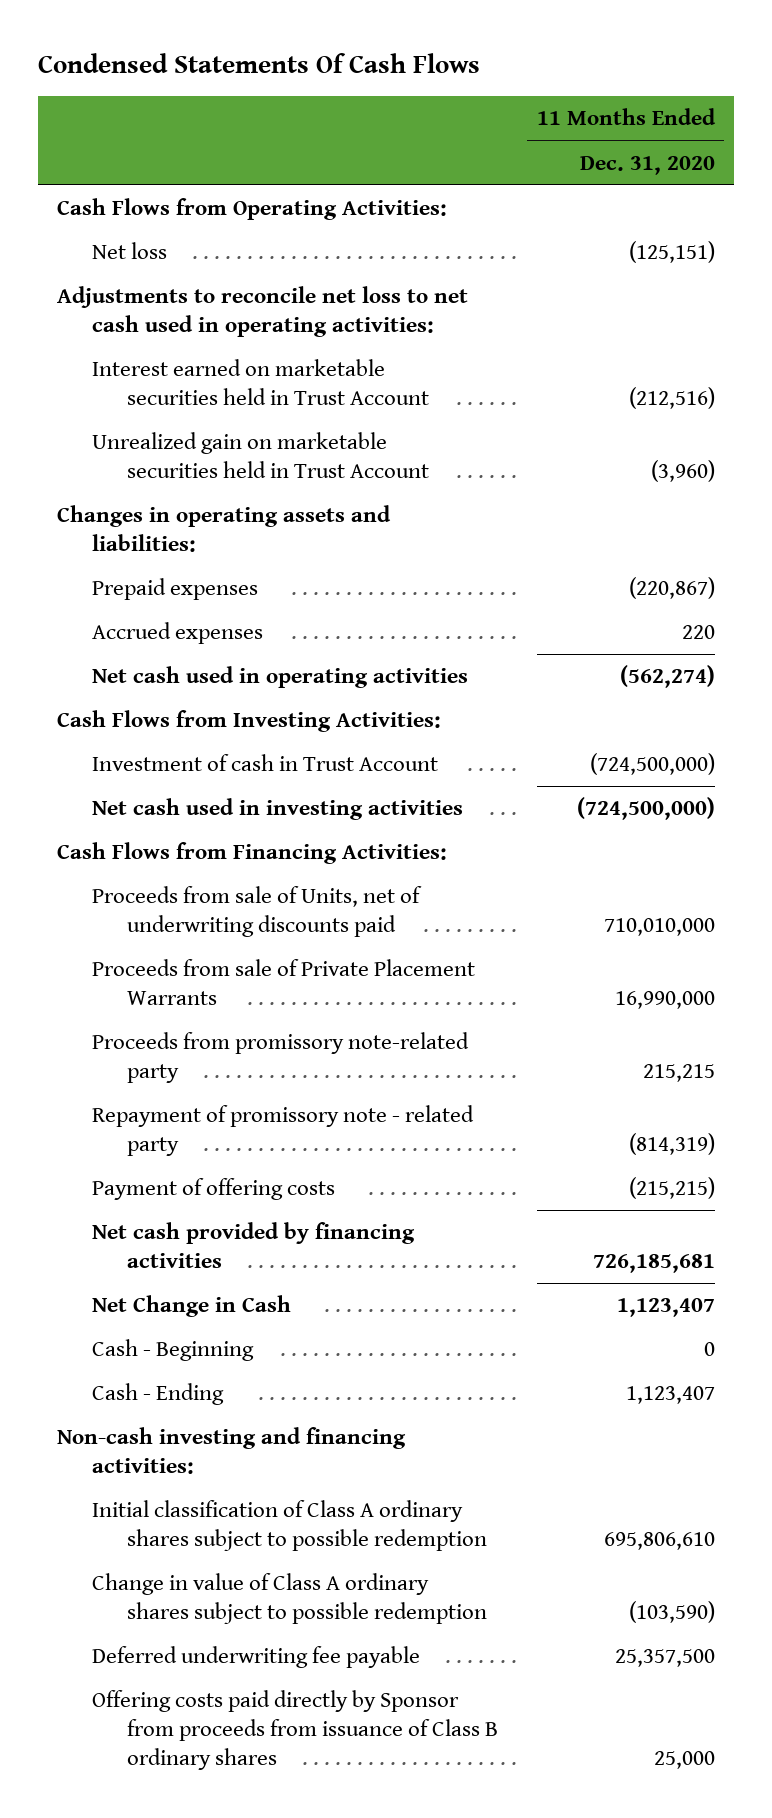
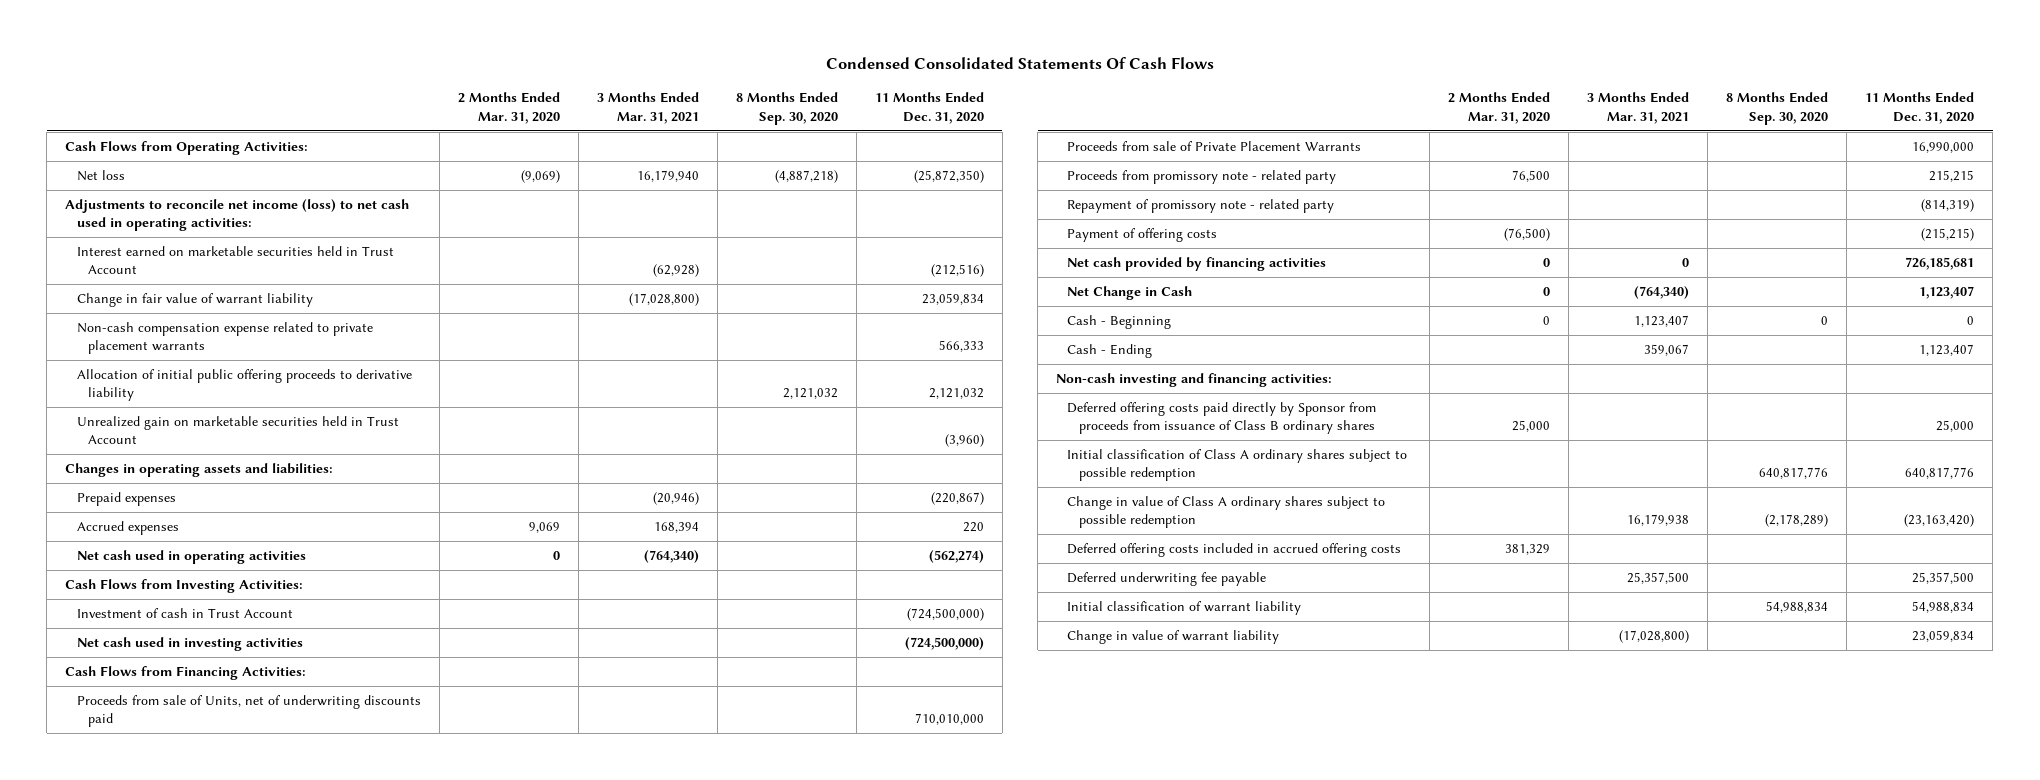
[37,53,480,74] Condensed Statements Of Cash Flows -> [825,56,1214,69] Condensed Consolidated Statements Of Cash Flows
none -> [457,92,560,124] 2 Months Ended Mar. 31, 2020
none -> [596,92,699,124] 3 Months Ended Mar. 31, 2021
none -> [735,92,838,125] 8 Months Ended Sep. 30, 2020
[628,241,715,264] (125,151) -> [913,170,984,184] (25,872,350)
[57,286,469,338] Adjustments to reconcile net loss to net cash used in operating activities: -> [65,199,410,232] Adjustments to reconcile net income (loss) to net cash used in operating activities:
none -> [76,293,313,308] Change in fair value of warrant liability
none -> [76,322,373,355] Non-cash compensation expense related to private placement warrants
none -> [76,369,412,402] Allocation of initial public offering proceeds to derivative liability
[92,1032,470,1084] Proceeds from promissory note-related party -> [1067,170,1337,185] Proceeds from promissory note - related party
none -> [1067,402,1377,435] Deferred offering costs paid directly by Sponsor from proceeds from issuance of Class B ordinary shares
[603,1532,715,1551] 695,806,610 -> [1905,467,1975,480] 640,817,776
[628,1601,715,1624] (103,590) -> [1904,514,1975,528] (23,163,420)
none -> [1067,543,1402,558] Deferred offering costs included in accrued offering costs
[92,1690,499,1771] Offering costs paid directly by Sponsor from proceeds from issuance of Class B ordinary shares -> none
none -> [1067,601,1302,616] Initial classification of warrant liability
none -> [1067,630,1280,645] Change in value of warrant liability

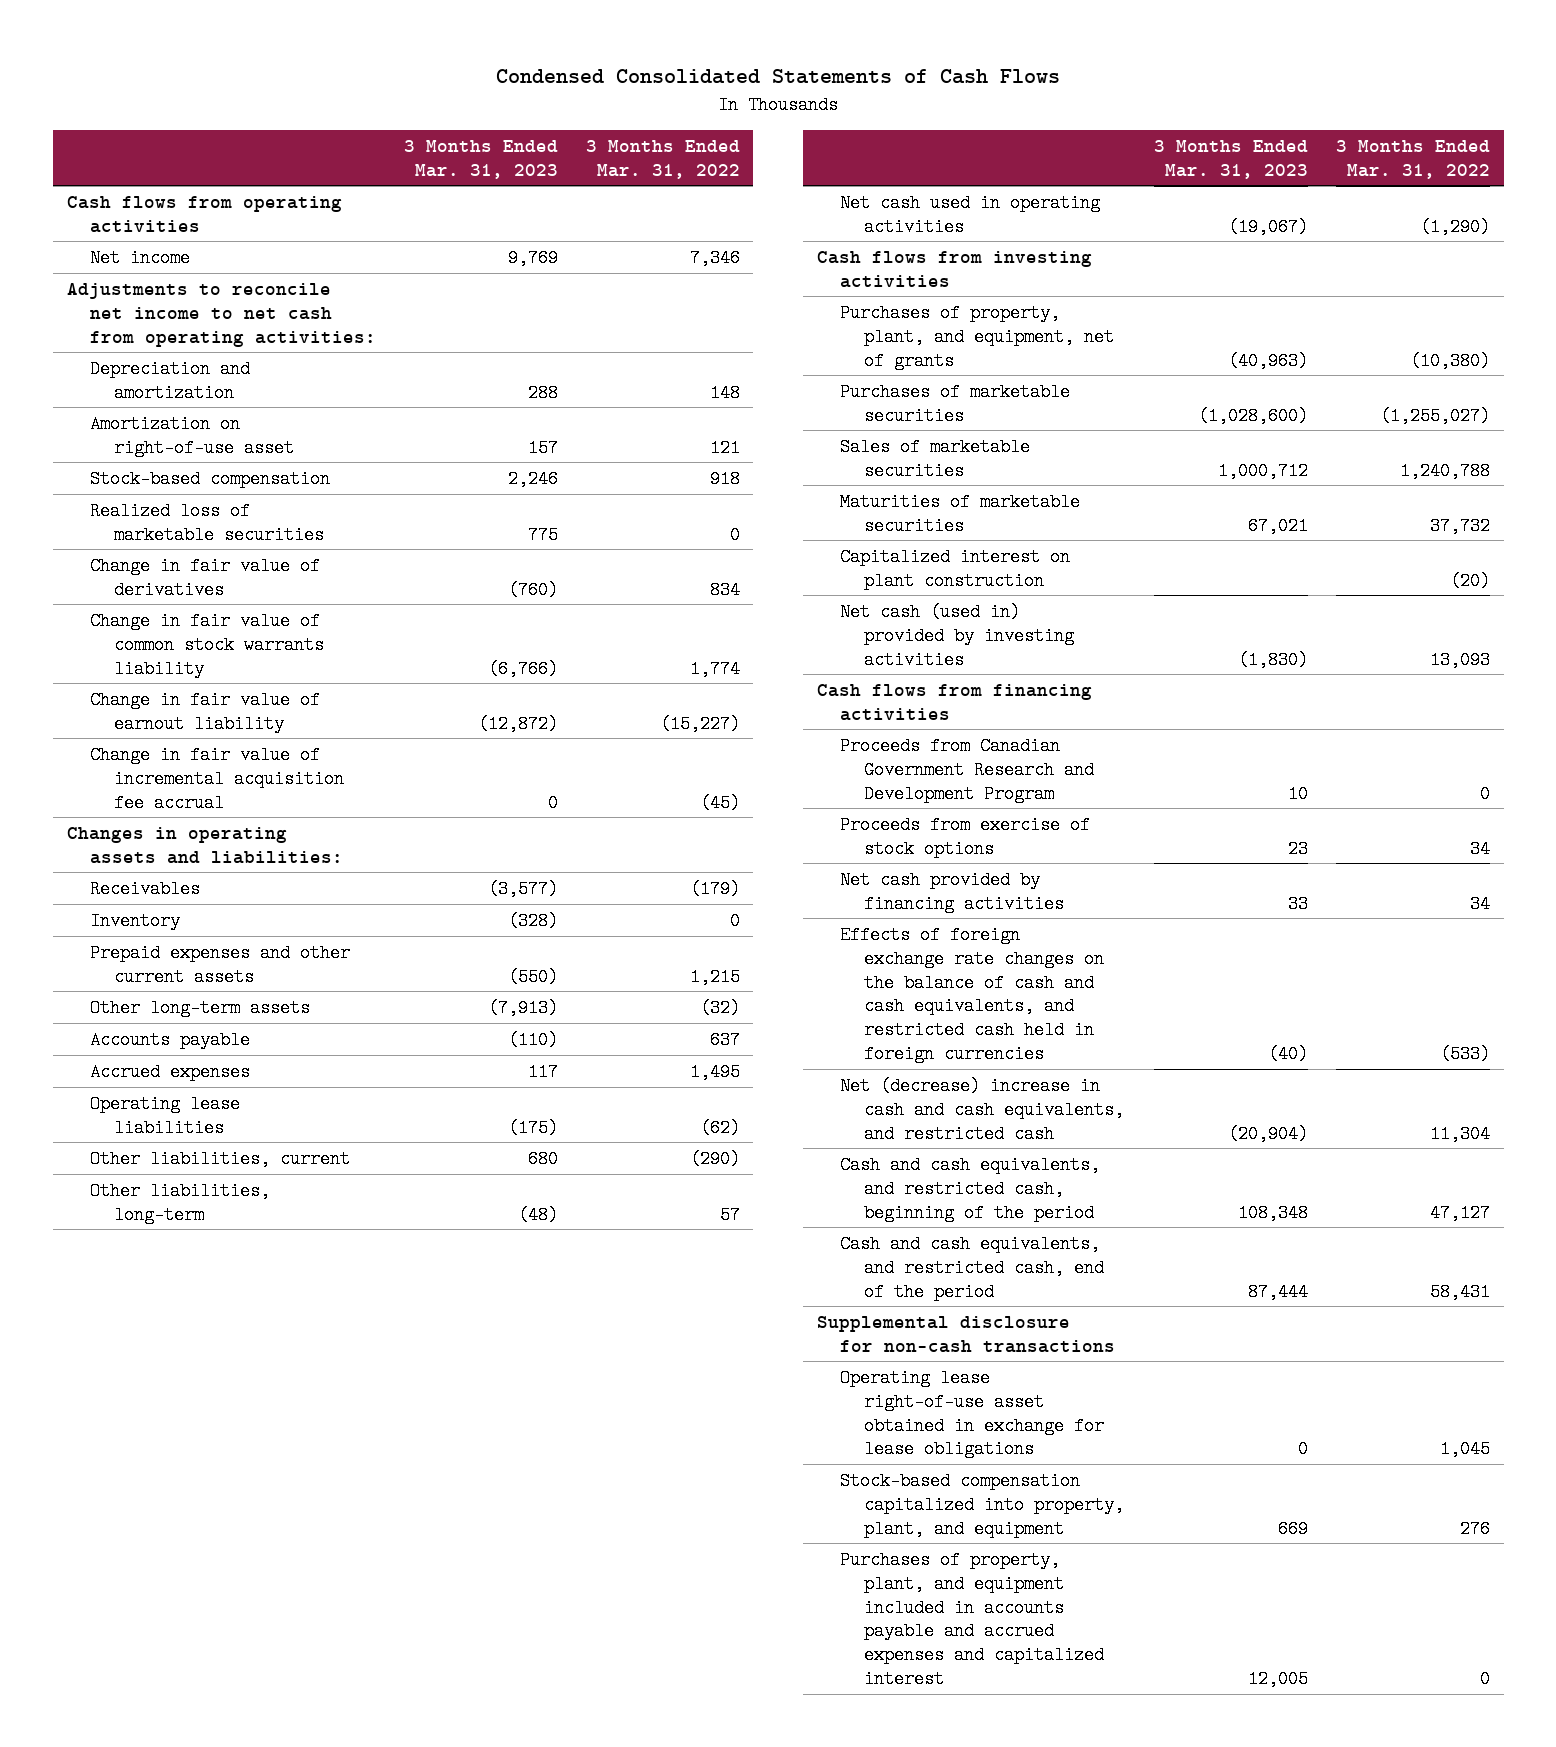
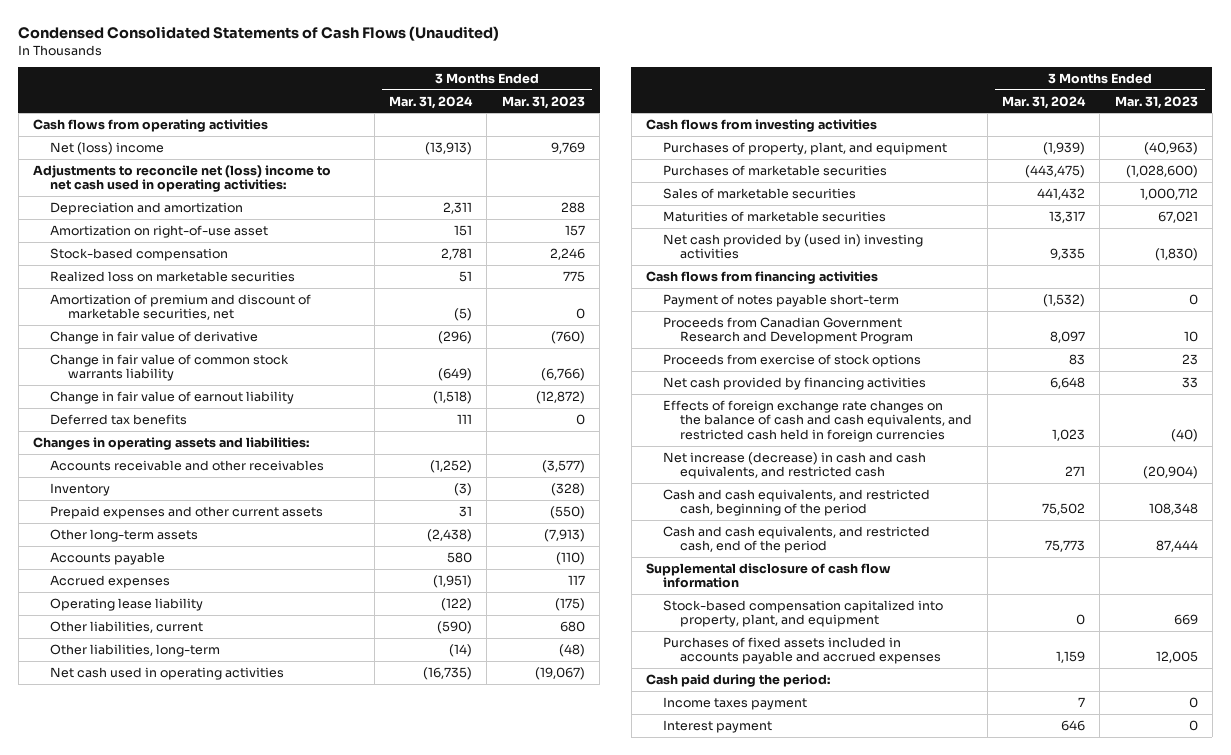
[496,69,1061,85] Condensed Consolidated Statements of Cash Flows -> [18,25,500,41] Condensed Consolidated Statements of Cash Flows (Unaudited)
[585,139,740,179] 3 Months Ended Mar. 31, 2022 -> none
none -> [389,95,474,109] Mar. 31, 2024
[90,248,191,267] Net income -> [50,141,165,155] Net (loss) income
[66,282,377,347] Adjustments to reconcile net income to net cash from operating activities: -> [32,164,331,193] Adjustments to reconcile net (loss) income to net cash used in operating activities:
[90,501,324,544] Realized loss of marketable securities -> [50,270,296,282] Realized loss on marketable securities
none -> [50,293,312,321] Amortization of premium and discount of marketable securities, net
[90,556,321,599] Change in fair value of derivatives -> [50,330,259,344] Change in fair value of derivative
[90,745,344,812] Change in fair value of incremental acquisition fee accrual -> none
none -> [50,413,188,425] Deferred tax benefits
[90,879,201,898] Receivables -> [50,459,325,471] Accounts receivable and other receivables
[90,1094,241,1137] Operating lease liabilities -> [50,597,204,611] Operating lease liability
[840,303,1114,370] Purchases of property, plant, and equipment, net of grants -> [663,141,948,155] Purchases of property, plant, and equipment
[840,547,1071,590] Capitalized interest on plant construction -> none
[840,602,1074,669] Net cash (used in) provided by investing activities -> [663,233,924,260] Net cash provided by (used in) investing activities
none -> [663,293,900,307] Payment of notes payable short-term
[840,1076,1124,1143] Net (decrease) increase in cash and cash equivalents, and restricted cash -> [663,451,927,480] Net increase (decrease) in cash and cash equivalents, and restricted cash
[840,1368,1104,1459] Operating lease right-of-use asset obtained in exchange for lease obligations -> none
[816,1315,1116,1353] Supplemental disclosure for non-cash transactions -> [645,562,891,589] Supplemental disclosure of cash flow information
[840,1550,1104,1689] Purchases of property, plant, and equipment included in accounts payable and accrued expenses and capitalized interest -> [663,636,942,665] Purchases of fixed assets included in accounts payable and accrued expenses
none -> [645,673,830,687] Cash paid during the period:
none -> [663,696,808,710] Income taxes payment
none -> [663,719,773,733] Interest payment

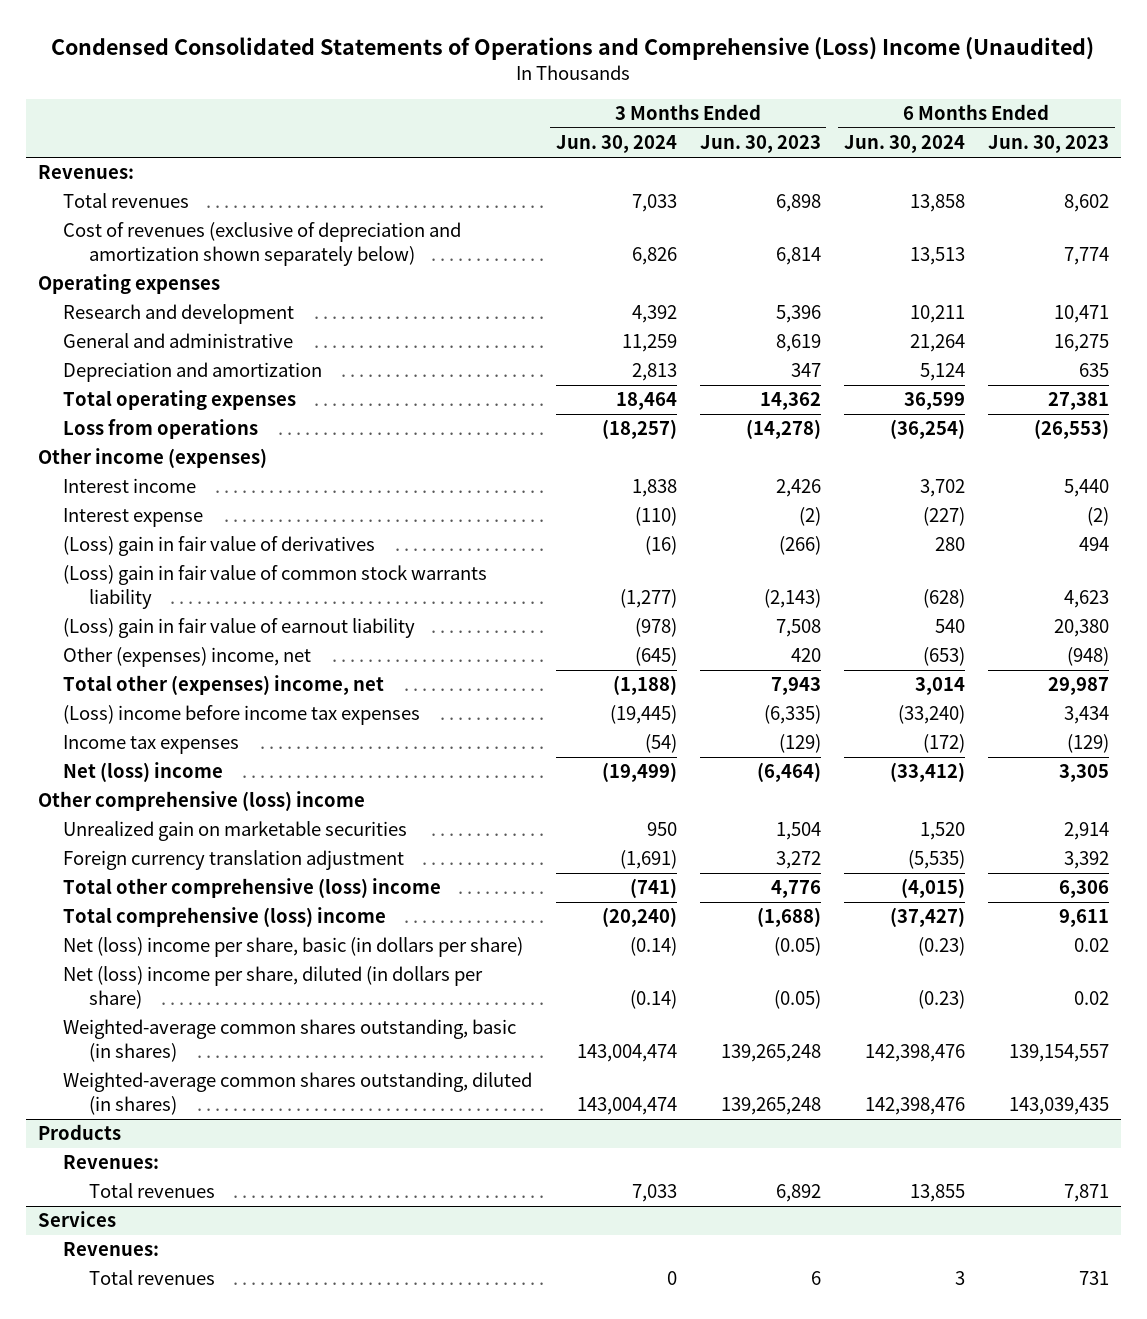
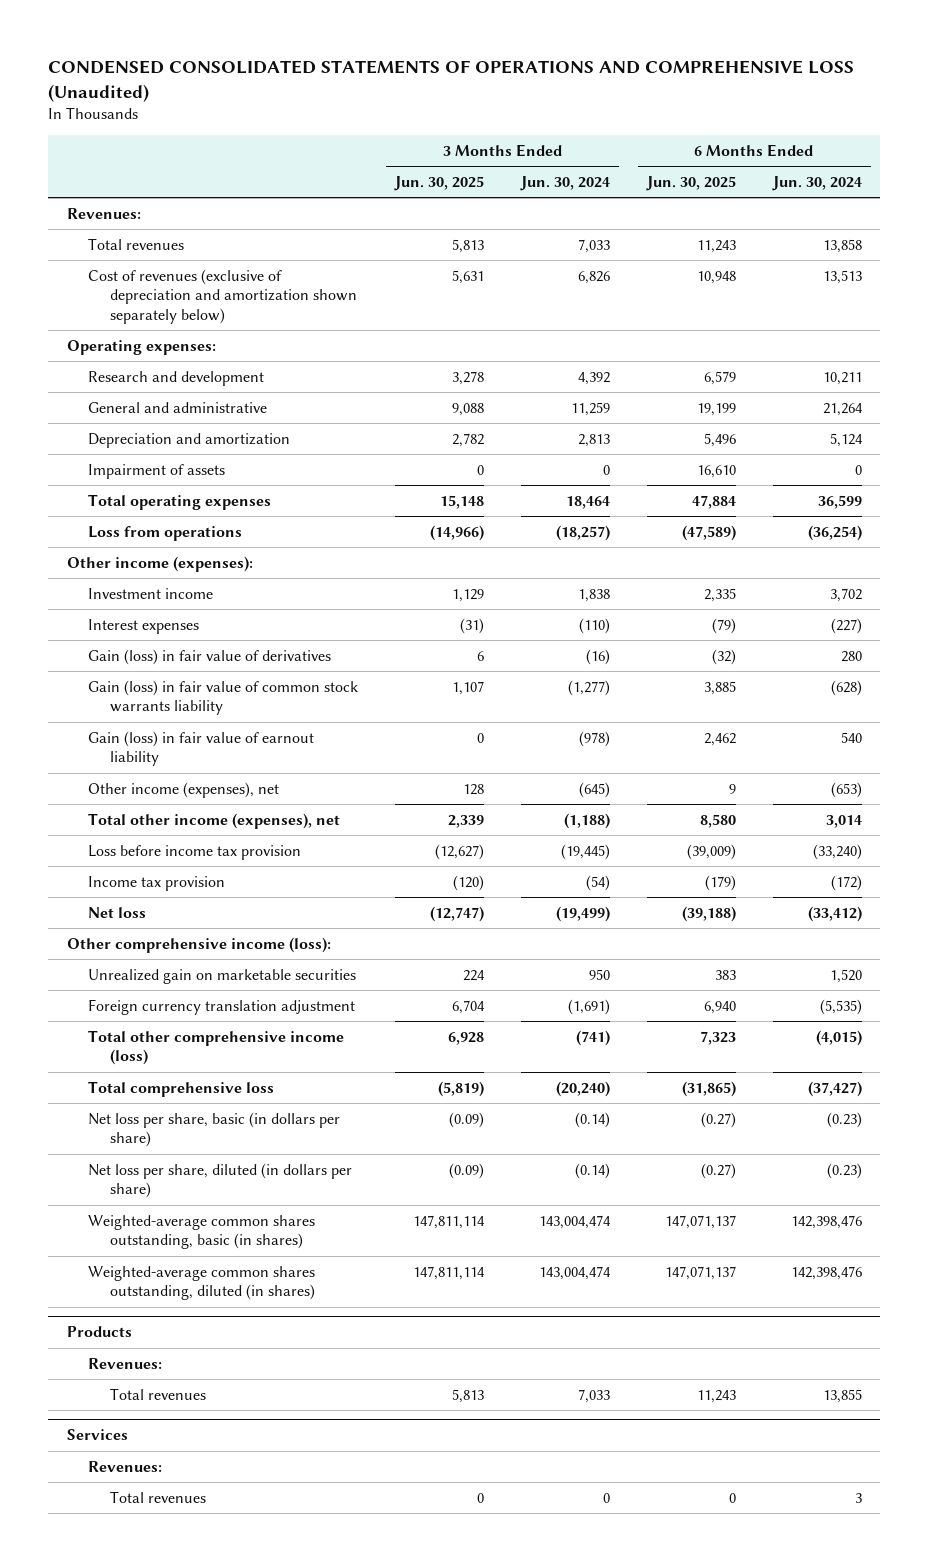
[51,36,1095,60] Condensed Consolidated Statements of Operations and Comprehensive (Loss) Income (Unaudited) -> [48,59,855,102] CONDENSED CONSOLIDATED STATEMENTS OF OPERATIONS AND COMPREHENSIVE LOSS (Unaudited)
[699,135,821,154] Jun. 30, 2023 -> none
[988,135,1110,154] Jun. 30, 2023 -> none
none -> [394,175,485,191] Jun. 30, 2025
none -> [645,175,736,191] Jun. 30, 2025
[37,274,220,295] Operating expenses -> [66,339,216,355] Operating expenses:
none -> [88,463,226,479] Impairment of assets
[37,448,267,469] Other income (expenses) -> [66,555,253,572] Other income (expenses):
[63,478,197,494] Interest income -> [88,587,214,599] Investment income
[63,508,204,528] Interest expense -> [88,618,200,634] Interest expenses
[63,536,376,557] (Loss) gain in fair value of derivatives -> [88,648,332,665] Gain (loss) in fair value of derivatives
[63,565,488,609] (Loss) gain in fair value of common stock warrants liability -> [88,679,359,716] Gain (loss) in fair value of common stock warrants liability
[63,618,416,639] (Loss) gain in fair value of earnout liability -> [88,730,315,767] Gain (loss) in fair value of earnout liability
[63,647,312,668] Other (expenses) income, net -> [88,781,280,798] Other income (expenses), net
[63,675,385,696] Total other (expenses) income, net -> [88,812,341,829] Total other income (expenses), net
[63,705,421,726] (Loss) income before income tax expenses -> [88,844,302,860] Loss before income tax provision
[63,735,240,755] Income tax expenses -> [88,875,226,891] Income tax provision
[63,762,224,783] Net (loss) income -> [88,906,147,918] Net loss
[37,791,365,812] Other comprehensive (loss) income -> [66,936,331,953] Other comprehensive income (loss):
[63,878,442,899] Total other comprehensive (loss) income -> [88,1029,345,1066] Total other comprehensive income (loss)
[63,907,387,928] Total comprehensive (loss) income -> [88,1080,275,1097] Total comprehensive loss
[63,937,524,958] Net (loss) income per share, basic (in dollars per share) -> [88,1111,341,1148] Net loss per share, basic (in dollars per share)
[63,966,484,1009] Net (loss) income per share, diluted (in dollars per share) -> [88,1162,353,1199] Net loss per share, diluted (in dollars per share)

